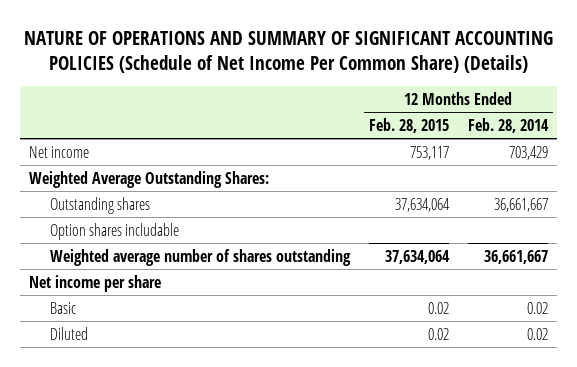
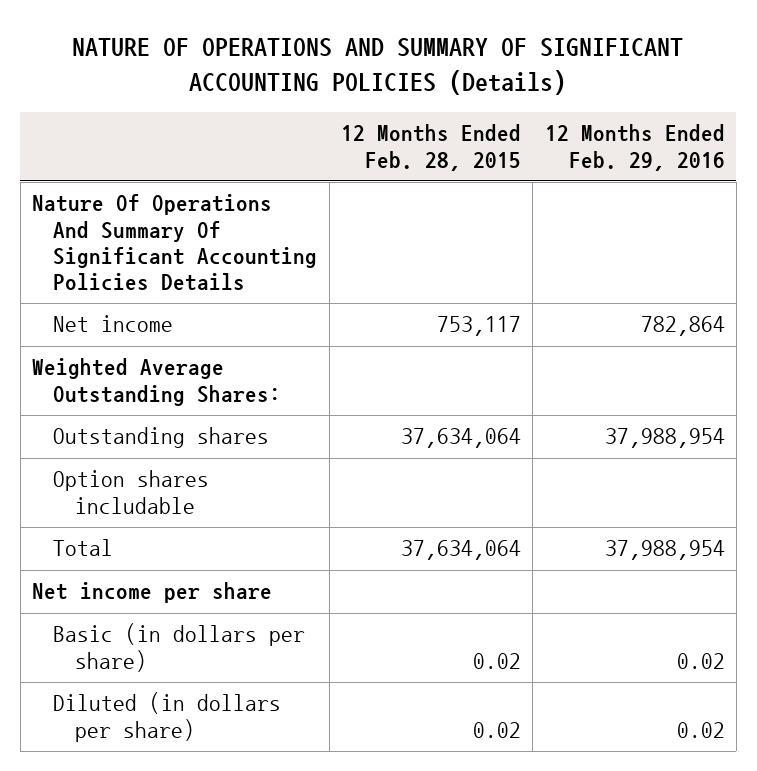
[23,30,553,73] NATURE OF OPERATIONS AND SUMMARY OF SIGNIFICANT ACCOUNTING POLICIES (Schedule of Net Income Per Common Share) (Details) -> [72,38,684,95] NATURE OF OPERATIONS AND SUMMARY OF SIGNIFICANT ACCOUNTING POLICIES (Details)
[467,117,549,133] Feb. 28, 2014 -> none
none -> [544,124,725,171] 12 Months Ended Feb. 29, 2016
none -> [32,194,318,291] Nature Of Operations And Summary Of Significant Accounting Policies Details
[50,248,352,266] Weighted average number of shares outstanding -> [53,539,114,557] Total
[50,301,77,314] Basic -> [53,623,306,672] Basic (in dollars per share)
[50,326,89,340] Diluted -> [53,692,282,742] Diluted (in dollars per share)

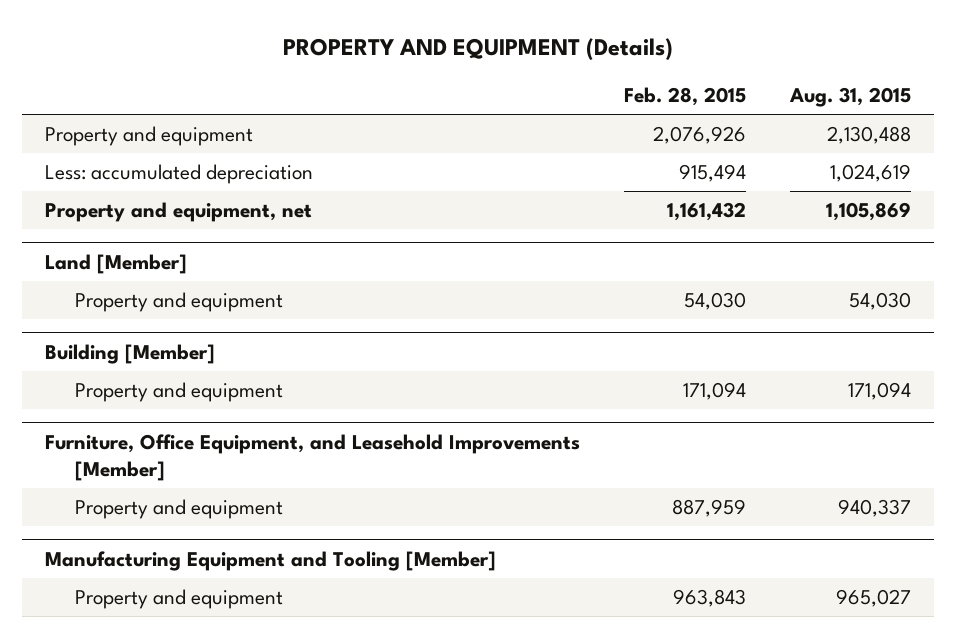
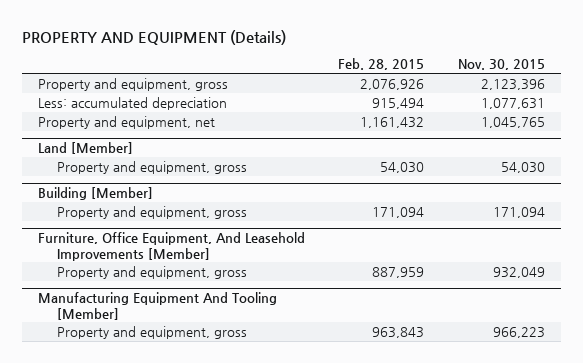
[789,87,912,108] Aug. 31, 2015 -> none
none -> [457,59,545,71] Nov. 30, 2015
[44,126,253,147] Property and equipment -> [38,77,229,91] Property and equipment, gross
[74,292,283,313] Property and equipment -> [57,160,248,174] Property and equipment, gross
[74,382,283,403] Property and equipment -> [57,205,248,219] Property and equipment, gross
[44,433,580,481] Furniture, Office Equipment, and Leasehold Improvements [Member] -> [38,232,306,261] Furniture, Office Equipment, And Leasehold Improvements [Member]
[74,499,283,520] Property and equipment -> [57,265,248,279] Property and equipment, gross
[44,550,496,571] Manufacturing Equipment and Tooling [Member] -> [38,292,278,320] Manufacturing Equipment And Tooling [Member]
[74,589,283,610] Property and equipment -> [57,325,248,339] Property and equipment, gross

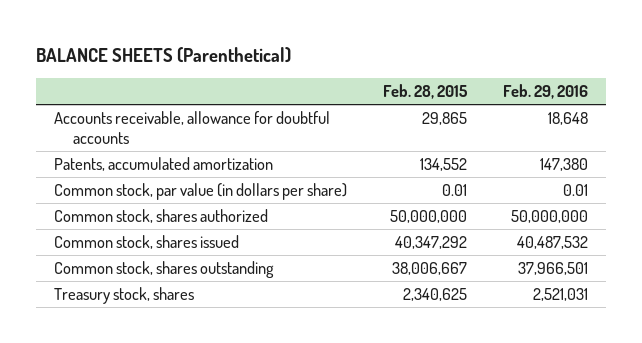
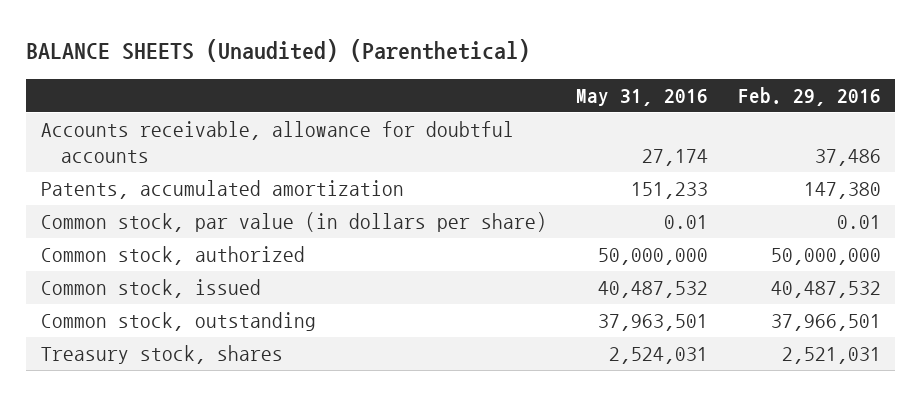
[36,46,292,63] BALANCE SHEETS (Parenthetical) -> [26,39,531,63] BALANCE SHEETS (Unaudited) (Parenthetical)
[383,84,469,100] Feb. 28, 2015 -> none
none -> [576,89,709,107] May 31, 2016
[547,112,588,126] 18,648 -> [814,149,881,167] 37,486
[54,209,269,224] Common stock, shares authorized -> [40,246,305,266] Common stock, authorized
[54,235,240,250] Common stock, shares issued -> [40,279,261,299] Common stock, issued
[54,261,275,279] Common stock, shares outstanding -> [40,312,316,332] Common stock, outstanding

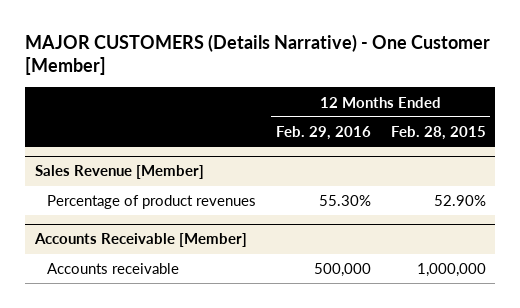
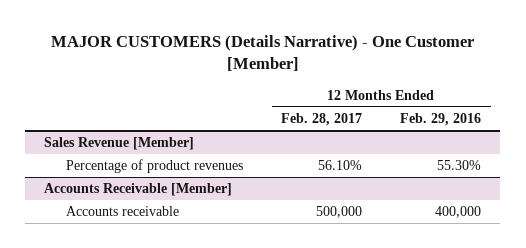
[390,126,486,141] Feb. 28, 2015 -> none
none -> [281,113,363,127] Feb. 28, 2017
[313,263,371,278] 500,000 -> [435,206,482,219] 400,000

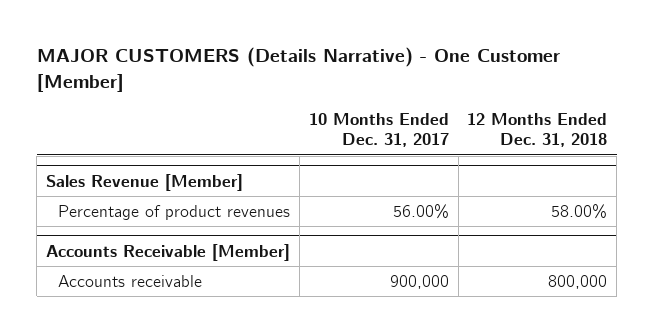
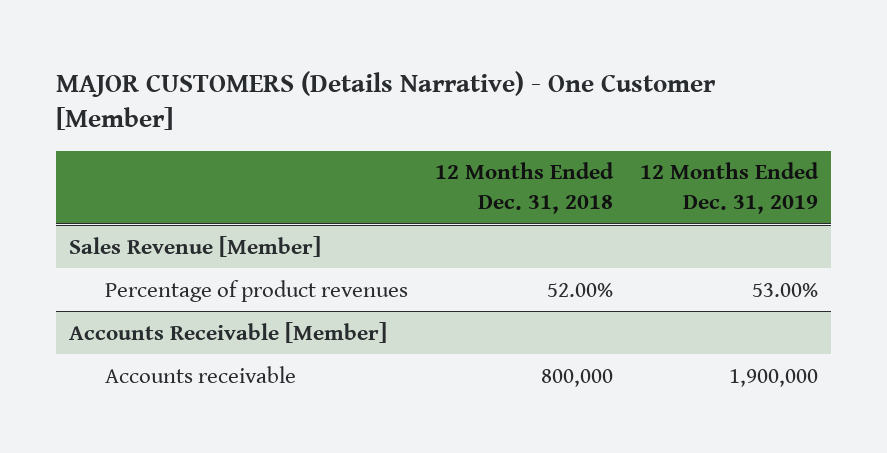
[308,113,449,148] 10 Months Ended Dec. 31, 2017 -> none
none -> [639,162,819,215] 12 Months Ended Dec. 31, 2019
[551,203,608,219] 58.00% -> [546,282,613,297] 52.00%

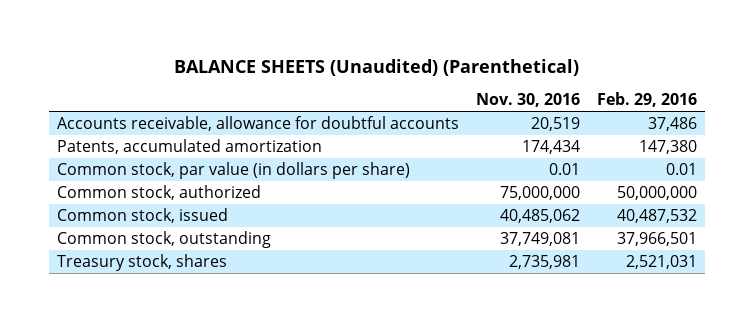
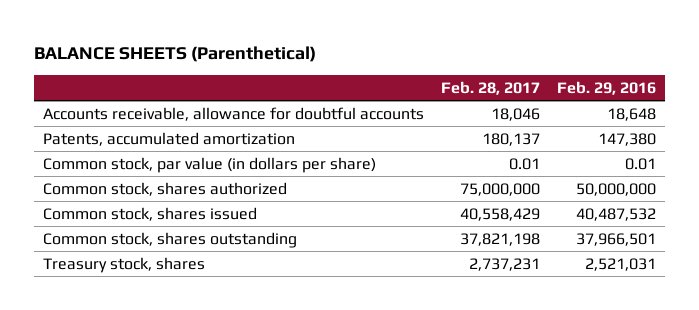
[173,58,579,76] BALANCE SHEETS (Unaudited) (Parenthetical) -> [34,45,317,62] BALANCE SHEETS (Parenthetical)
[475,93,580,108] Nov. 30, 2016 -> none
none -> [441,80,541,95] Feb. 28, 2017
[647,117,697,132] 37,486 -> [607,107,657,121] 18,648
[57,185,262,201] Common stock, authorized -> [42,181,287,196] Common stock, shares authorized
[57,208,229,224] Common stock, issued -> [42,206,257,221] Common stock, shares issued
[57,231,272,249] Common stock, outstanding -> [42,231,297,248] Common stock, shares outstanding

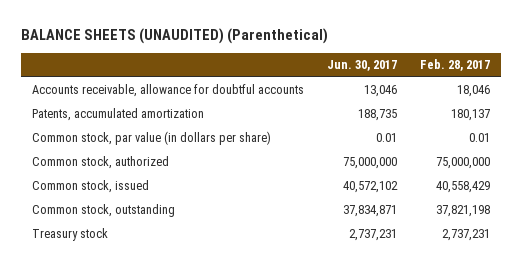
[34,45,317,62] BALANCE SHEETS (Parenthetical) -> [20,28,328,45] BALANCE SHEETS (UNAUDITED) (Parenthetical)
[557,80,657,95] Feb. 29, 2016 -> none
none -> [326,60,397,72] Jun. 30, 2017
[42,181,287,196] Common stock, shares authorized -> [32,156,170,170] Common stock, authorized
[42,206,257,221] Common stock, shares issued -> [32,180,150,194] Common stock, issued
[42,231,297,248] Common stock, shares outstanding -> [32,204,176,218] Common stock, outstanding
[42,256,205,273] Treasury stock, shares -> [32,228,109,242] Treasury stock

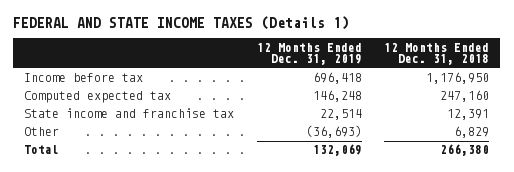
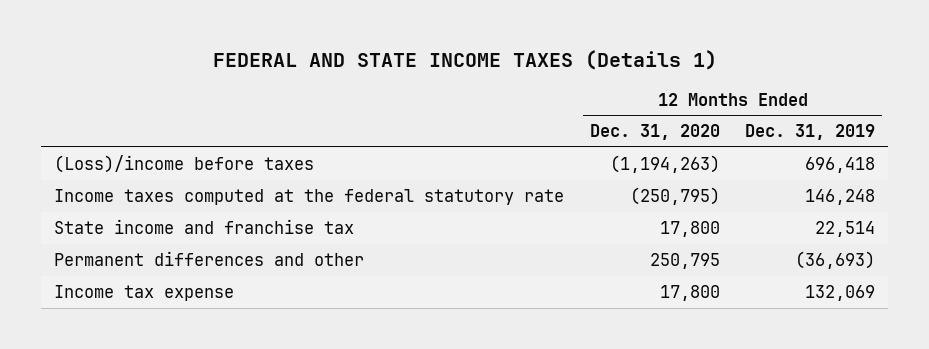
[384,42,490,66] 12 Months Ended Dec. 31, 2018 -> none
none -> [589,124,720,141] Dec. 31, 2020
[24,73,144,83] Income before tax -> [53,154,314,173] (Loss)/income before taxes
[24,91,172,104] Computed expected tax -> [53,188,564,205] Income taxes computed at the federal statutory rate
[24,127,60,137] Other -> [53,250,364,266] Permanent differences and other
[24,145,60,155] Total -> [53,284,234,301] Income tax expense

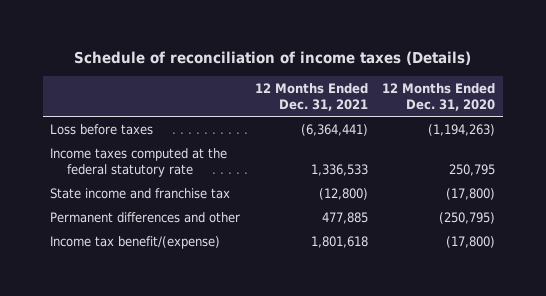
[212,50,717,71] FEDERAL AND STATE INCOME TAXES (Details 1) -> [73,51,471,66] Schedule of reconciliation of income taxes (Details)
[745,124,876,141] Dec. 31, 2019 -> none
none -> [254,82,368,111] 12 Months Ended Dec. 31, 2021
[53,154,314,173] (Loss)/income before taxes -> [50,123,154,135] Loss before taxes
[629,186,720,205] (250,795) -> [449,163,496,176] 250,795
[659,220,720,237] 17,800 -> [446,187,496,200] (17,800)
[649,252,720,269] 250,795 -> [439,211,496,224] (250,795)
[53,284,234,301] Income tax expense -> [50,235,221,249] Income tax benefit/(expense)
[659,284,720,301] 17,800 -> [446,235,496,248] (17,800)

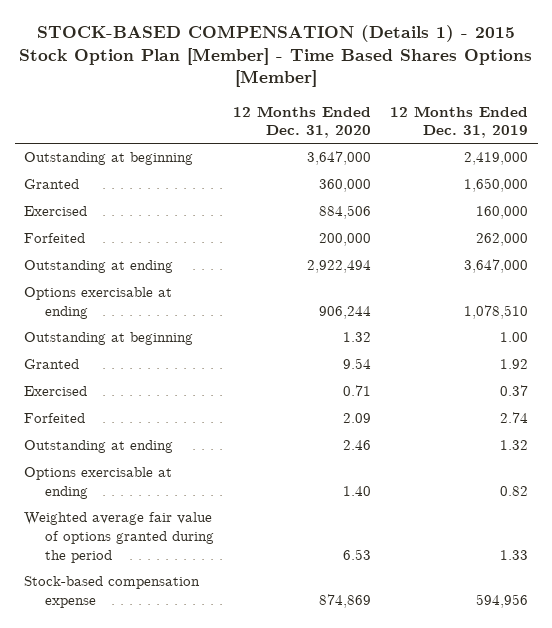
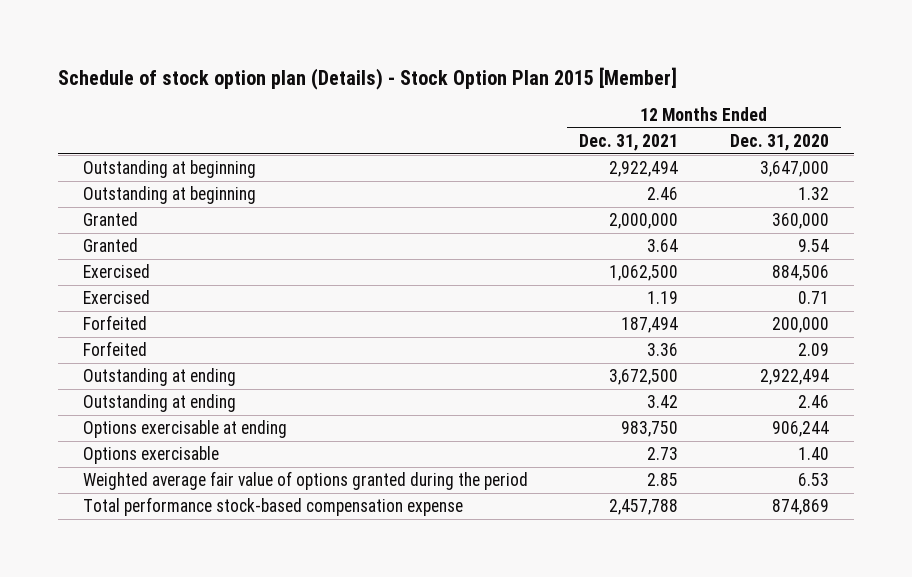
[19,24,533,88] STOCK-BASED COMPENSATION (Details 1) - 2015 Stock Option Plan [Member] - Time Based Shares Options [Member] -> [57,66,677,90] Schedule of stock option plan (Details) - Stock Option Plan 2015 [Member]
[390,105,529,139] 12 Months Ended Dec. 31, 2019 -> none
none -> [579,133,679,151] Dec. 31, 2021
[24,179,80,190] Granted -> [83,212,139,227] Granted
[24,206,88,217] Exercised -> [83,264,151,279] Exercised
[24,233,86,244] Forfeited -> [83,315,148,331] Forfeited
[24,260,174,274] Outstanding at ending -> [83,368,237,387] Outstanding at ending
[24,287,173,319] Options exercisable at ending -> [83,420,288,439] Options exercisable at ending
[24,467,173,499] Options exercisable at ending -> [83,446,220,465] Options exercisable
[24,576,201,608] Stock-based compensation expense -> [83,497,464,517] Total performance stock-based compensation expense

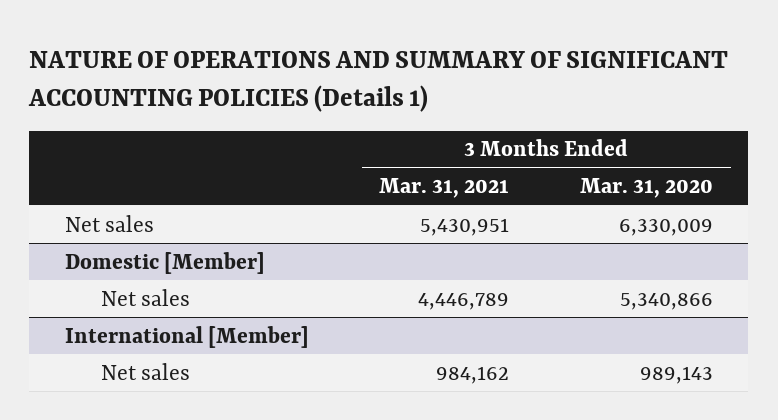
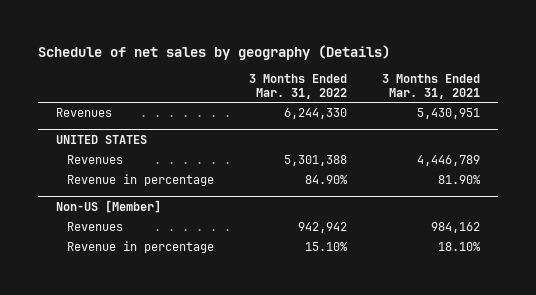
[28,50,729,112] NATURE OF OPERATIONS AND SUMMARY OF SIGNIFICANT ACCOUNTING POLICIES (Details 1) -> [37,44,390,60] Schedule of net sales by geography (Details)
[580,178,714,199] Mar. 31, 2020 -> none
none -> [248,73,347,99] 3 Months Ended Mar. 31, 2022
[64,214,154,232] Net sales -> [55,108,112,118] Revenues
[64,251,265,274] Domestic [Member] -> [55,135,147,145] UNITED STATES
[101,288,191,306] Net sales -> [66,155,123,165] Revenues
none -> [66,174,214,187] Revenue in percentage
[64,325,309,348] International [Member] -> [55,200,161,214] Non-US [Member]
[101,362,191,380] Net sales -> [66,222,123,232] Revenues
none -> [66,241,214,254] Revenue in percentage

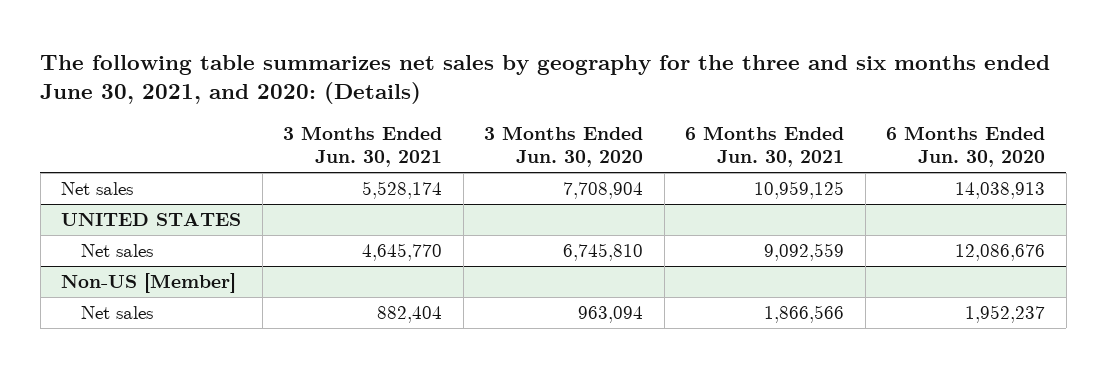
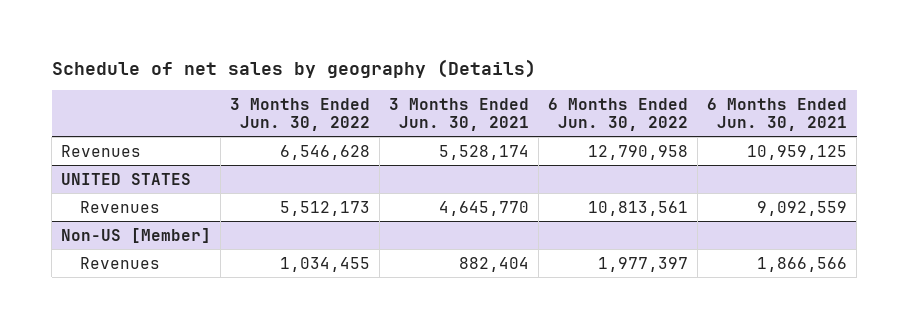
[40,54,1051,105] The following table summarizes net sales by geography for the three and six months ended June 30, 2021, and 2020: (Details) -> [51,59,536,79] Schedule of net sales by geography (Details)
[484,125,644,168] 3 Months Ended Jun. 30, 2020 -> none
[886,125,1046,168] 6 Months Ended Jun. 30, 2020 -> none
none -> [230,98,371,131] 3 Months Ended Jun. 30, 2022
none -> [548,98,689,131] 6 Months Ended Jun. 30, 2022
[61,181,134,195] Net sales -> [61,144,142,157] Revenues
[80,243,153,257] Net sales -> [79,200,160,213] Revenues
[80,305,153,319] Net sales -> [79,256,160,269] Revenues

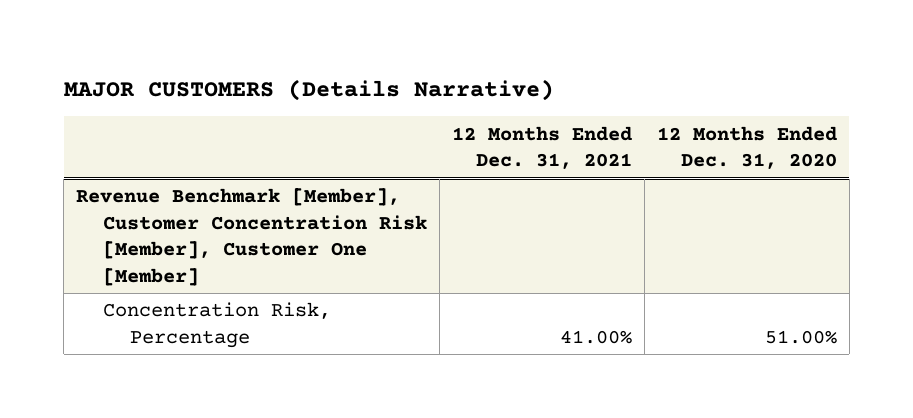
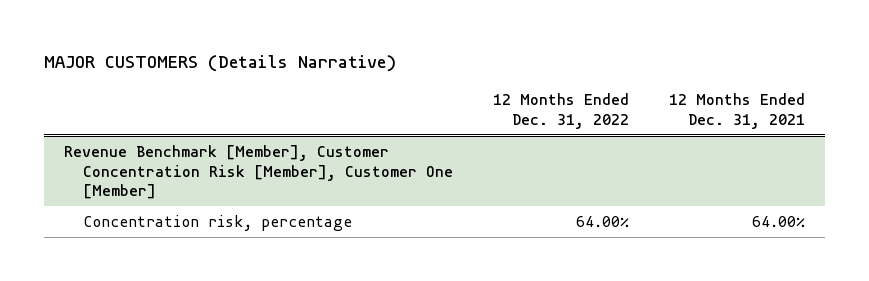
[657,125,838,170] 12 Months Ended Dec. 31, 2020 -> none
none -> [493,92,630,129] 12 Months Ended Dec. 31, 2022
[103,302,332,348] Concentration Risk, Percentage -> [83,214,353,231] Concentration risk, percentage
[560,329,633,344] 41.00% -> [751,215,805,227] 64.00%

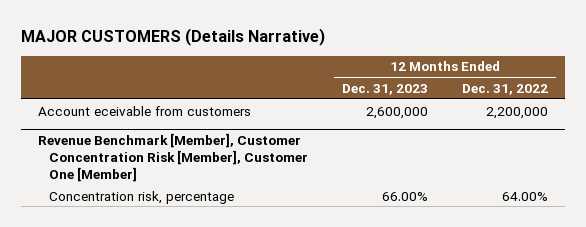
[668,92,805,129] 12 Months Ended Dec. 31, 2021 -> none
none -> [342,83,429,95] Dec. 31, 2023
none -> [37,105,251,116] Account eceivable from customers

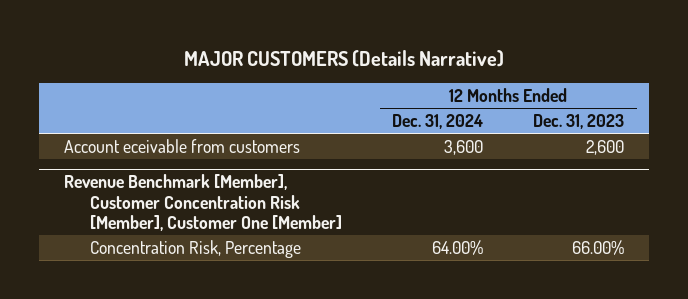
[462,83,549,95] Dec. 31, 2022 -> none
none -> [392,114,484,130] Dec. 31, 2024
[366,106,429,119] 2,600,000 -> [586,139,625,155] 2,600
[49,190,235,204] Concentration risk, percentage -> [90,239,302,258] Concentration Risk, Percentage

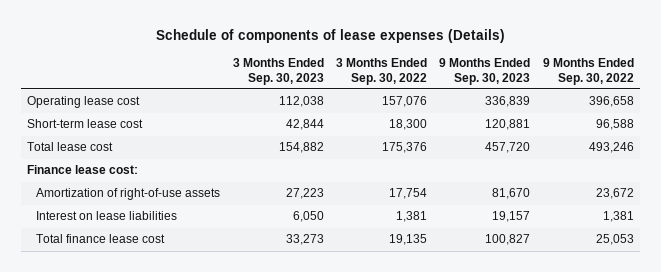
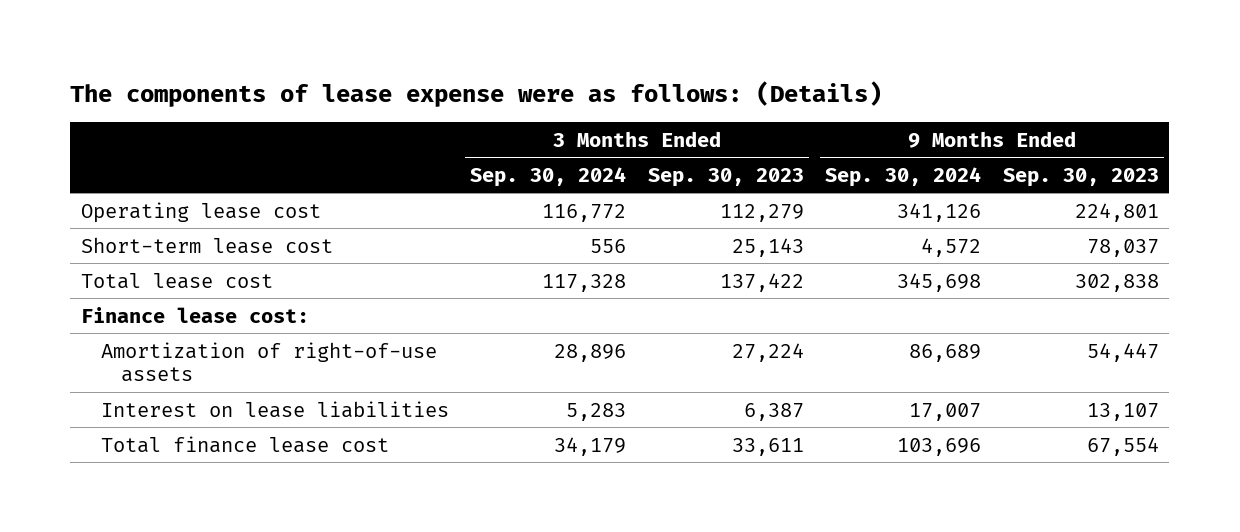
[155,28,505,43] Schedule of components of lease expenses (Details) -> [70,80,883,107] The components of lease expense were as follows: (Details)
[336,57,428,85] 3 Months Ended Sep. 30, 2022 -> none
[542,57,634,85] 9 Months Ended Sep. 30, 2022 -> none
none -> [470,166,627,187] Sep. 30, 2024
none -> [825,166,982,187] Sep. 30, 2024
[278,96,324,108] 112,038 -> [719,203,804,222] 112,279
[485,96,531,108] 336,839 -> [1074,202,1159,222] 224,801
[285,119,324,131] 42,844 -> [731,237,804,257] 25,143
[485,119,531,131] 120,881 -> [1086,238,1159,257] 78,037
[278,142,324,154] 154,882 -> [719,272,804,292] 137,422
[485,142,531,154] 457,720 -> [1074,273,1159,292] 302,838
[285,188,324,200] 27,223 -> [731,342,804,362] 27,224
[492,188,531,200] 81,670 -> [1086,342,1159,362] 54,447
[292,211,324,223] 6,050 -> [743,402,804,421] 6,387
[492,211,531,223] 19,157 -> [1086,402,1159,421] 13,107
[285,234,324,246] 33,273 -> [731,437,804,456] 33,611
[485,234,531,246] 100,827 -> [1086,436,1159,456] 67,554

